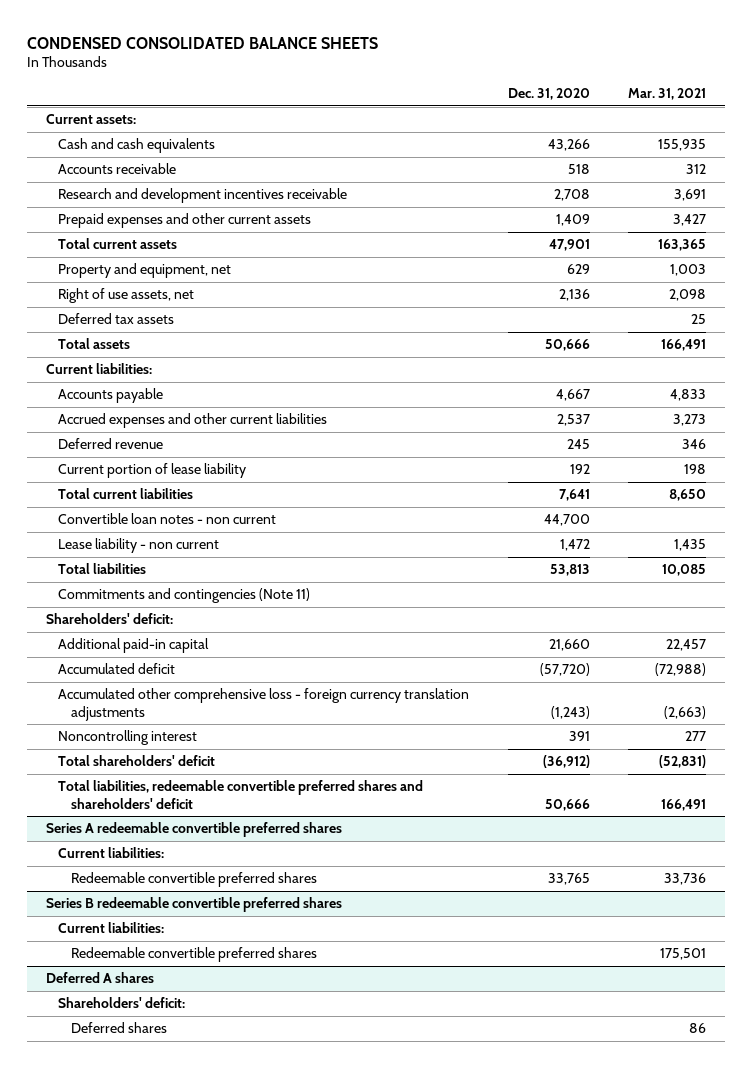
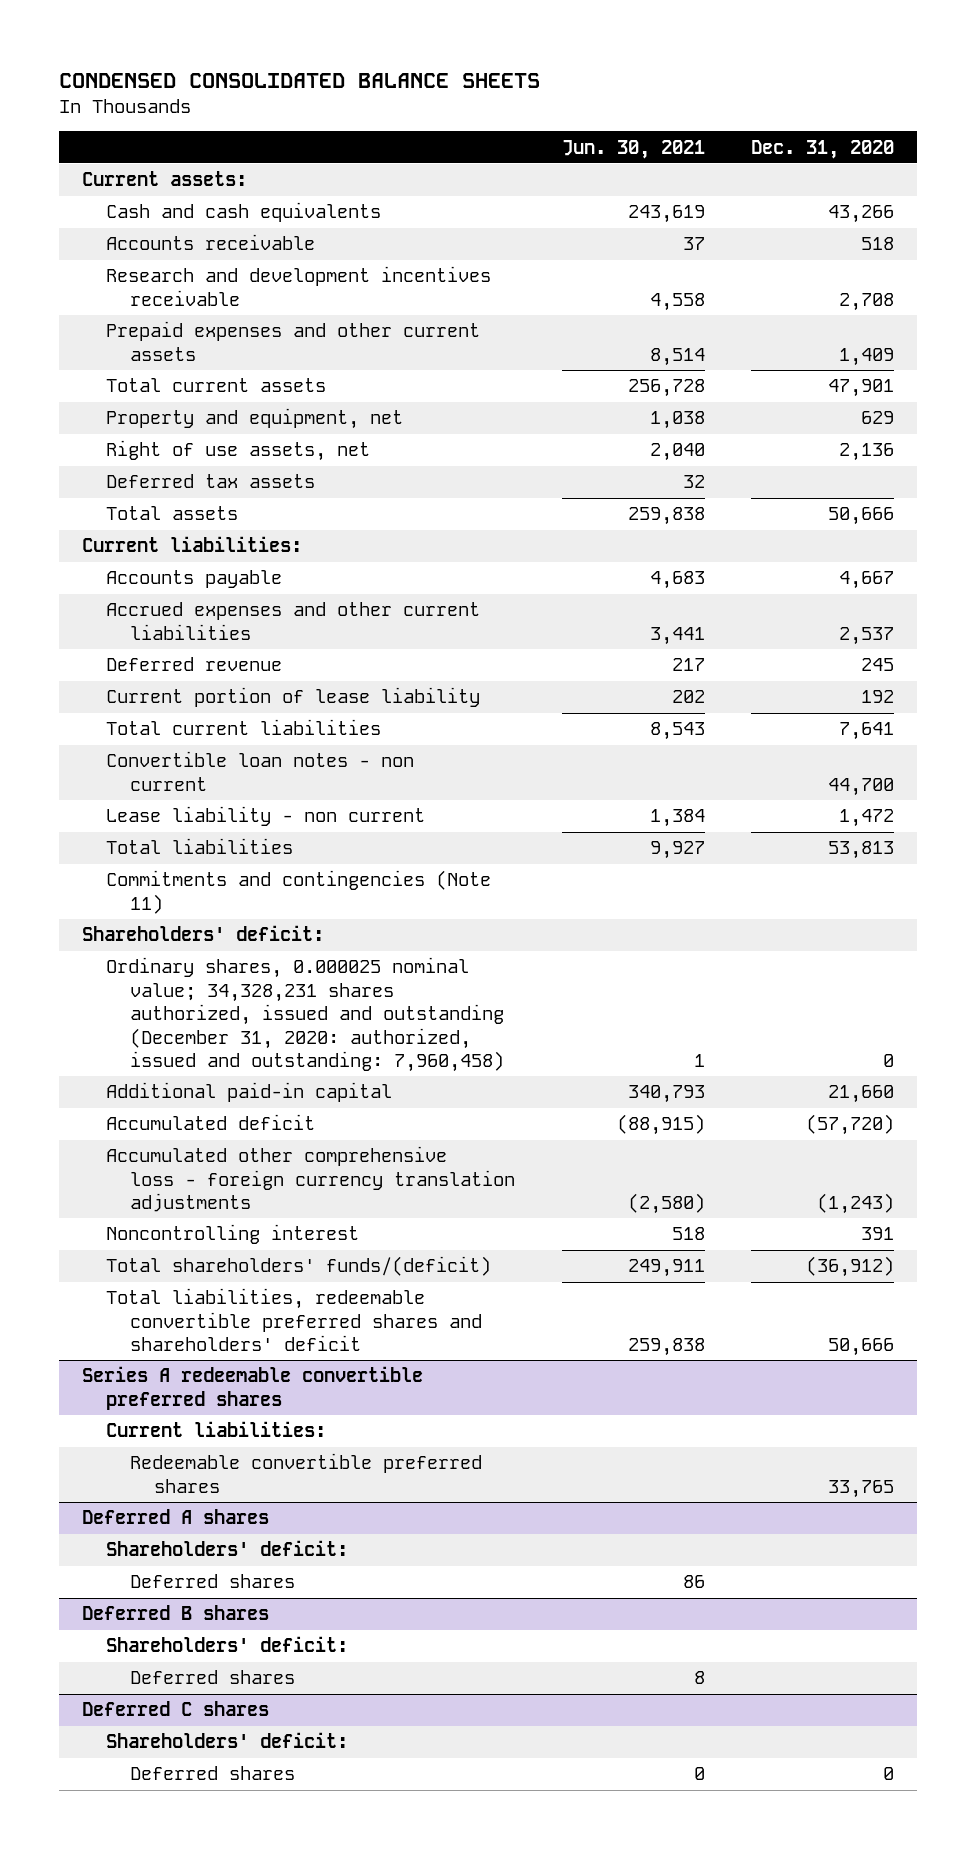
[627,88,706,101] Mar. 31, 2021 -> none
none -> [561,139,705,159] Jun. 30, 2021
none -> [106,957,505,1072] Ordinary shares, 0.000025 nominal value; 34,328,231 shares authorized, issued and outstanding (December 31, 2020: authorized, issued and outstanding: 7,960,458)
[58,755,216,767] Total shareholders' deficit -> [106,1256,492,1277] Total shareholders' funds/(deficit)
[46,897,343,913] Series B redeemable convertible preferred shares -> none
[58,922,165,934] Current liabilities: -> none
[70,947,317,963] Redeemable convertible preferred shares -> none
none -> [82,1605,270,1621] Deferred B shares
none -> [106,1636,349,1653] Shareholders' deficit:
none -> [130,1670,296,1685] Deferred shares
none -> [82,1701,270,1717] Deferred C shares
none -> [106,1732,349,1749] Shareholders' deficit:
none -> [130,1766,296,1781] Deferred shares

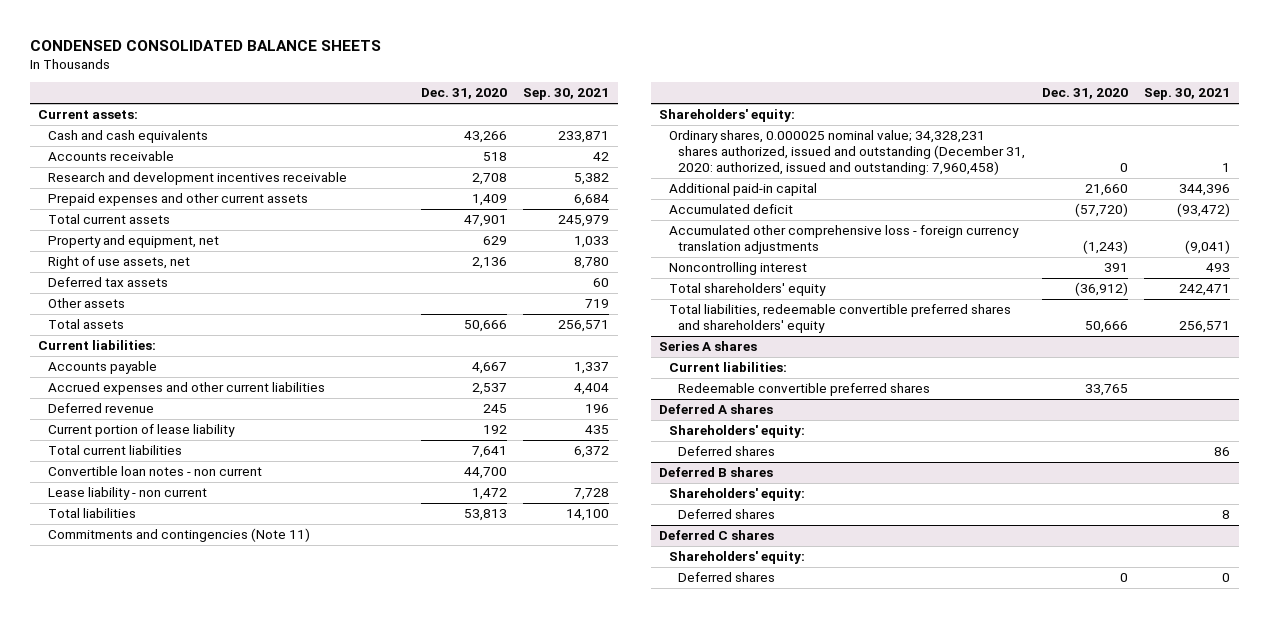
[561,139,705,159] Jun. 30, 2021 -> none
none -> [523,88,610,101] Sep. 30, 2021
none -> [47,298,125,309] Other assets
[82,925,325,942] Shareholders' deficit: -> [659,109,796,123] Shareholders' equity:
[106,1256,492,1277] Total shareholders' funds/(deficit) -> [668,283,826,297] Total shareholders' equity
[106,1288,483,1352] Total liabilities, redeemable convertible preferred shares and shareholders' deficit -> [668,304,1011,334] Total liabilities, redeemable convertible preferred shares and shareholders' equity
[82,1366,424,1410] Series A redeemable convertible preferred shares -> [659,341,758,352] Series A shares
[106,1540,349,1557] Shareholders' deficit: -> [668,425,805,439] Shareholders' equity:
[106,1636,349,1653] Shareholders' deficit: -> [668,488,805,502] Shareholders' equity:
[106,1732,349,1749] Shareholders' deficit: -> [668,551,805,565] Shareholders' equity:

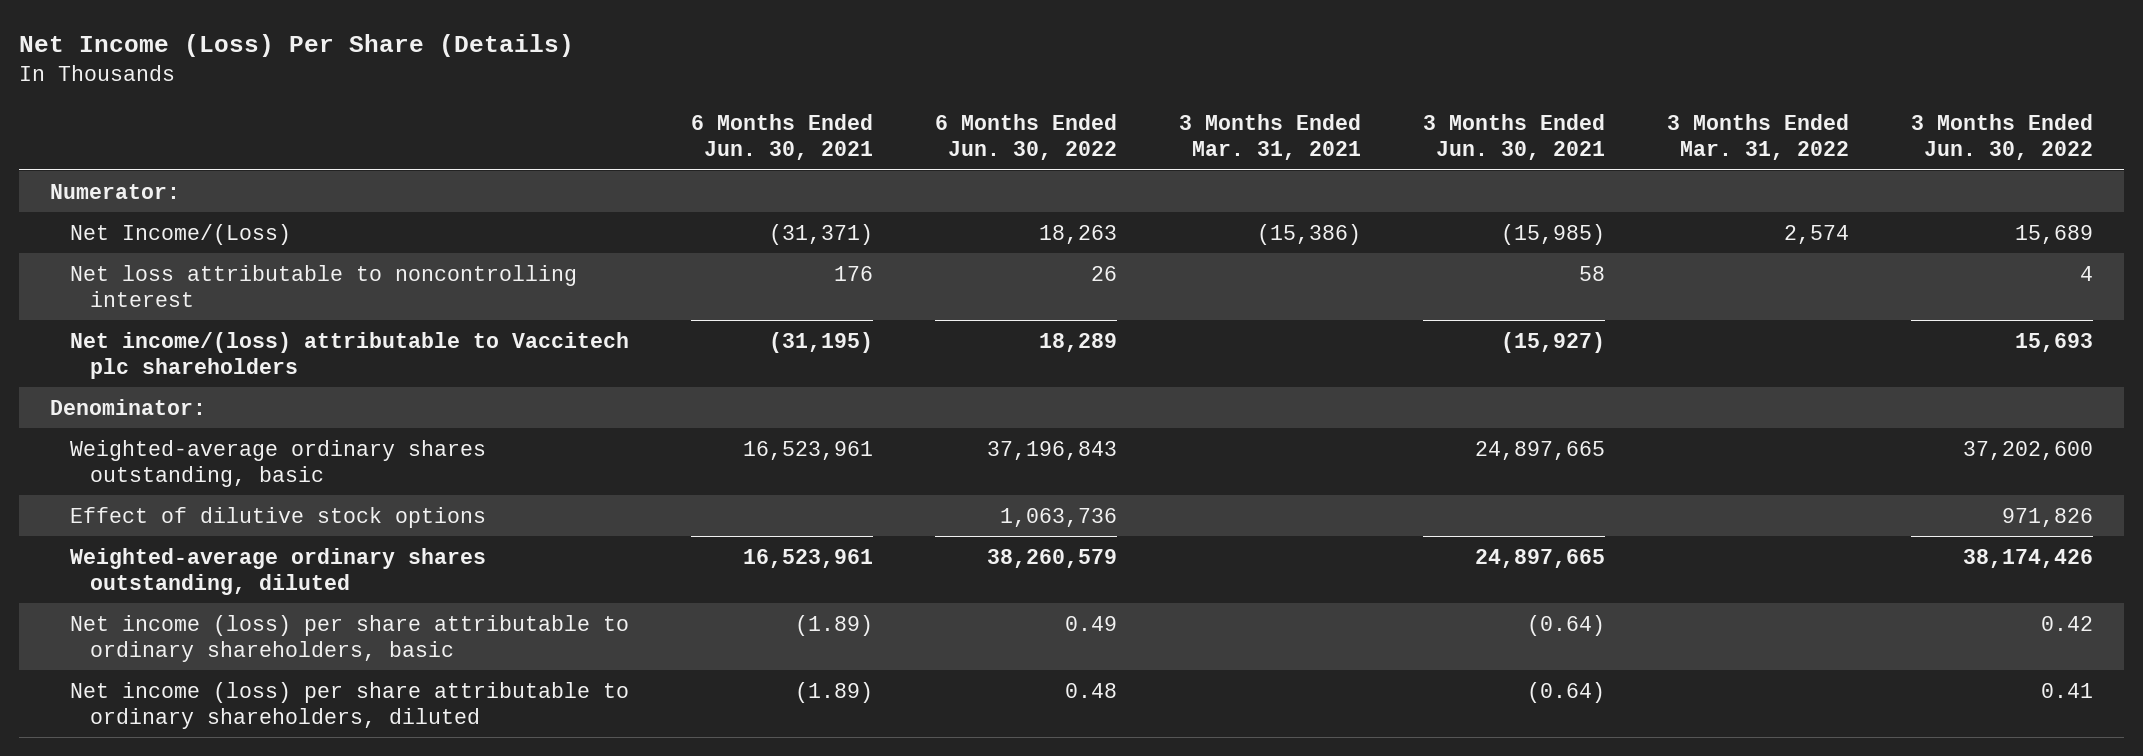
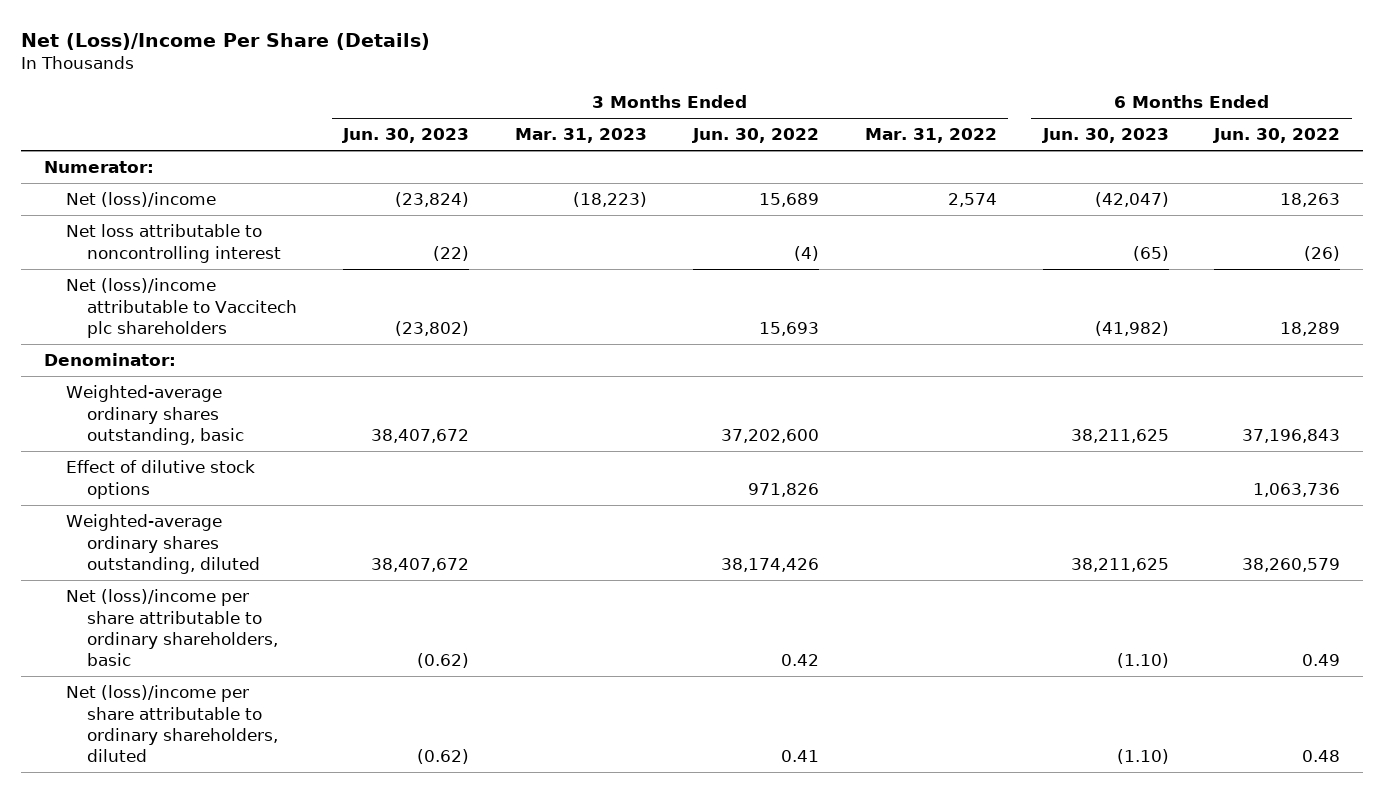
[18,33,574,57] Net Income (Loss) Per Share (Details) -> [21,32,431,50] Net (Loss)/Income Per Share (Details)
[690,114,873,161] 6 Months Ended Jun. 30, 2021 -> none
[1179,114,1362,161] 3 Months Ended Mar. 31, 2021 -> none
[1423,114,1606,161] 3 Months Ended Jun. 30, 2021 -> none
none -> [342,128,470,144] Jun. 30, 2023
none -> [515,128,648,144] Mar. 31, 2023
none -> [1041,128,1169,144] Jun. 30, 2023
[69,223,291,245] Net Income/(Loss) -> [65,192,216,208] Net (loss)/income
[1090,265,1117,281] 26 -> [1304,245,1341,261] (26)
[2080,265,2094,281] 4 -> [793,245,819,261] (4)
[69,331,629,379] Net income/(loss) attributable to Vaccitech plc shareholders -> [65,278,298,338] Net (loss)/income attributable to Vaccitech plc shareholders
[69,614,629,662] Net income (loss) per share attributable to ordinary shareholders, basic -> [65,589,279,667] Net (loss)/income per share attributable to ordinary shareholders, basic
[69,681,629,729] Net income (loss) per share attributable to ordinary shareholders, diluted -> [65,685,279,763] Net (loss)/income per share attributable to ordinary shareholders, diluted

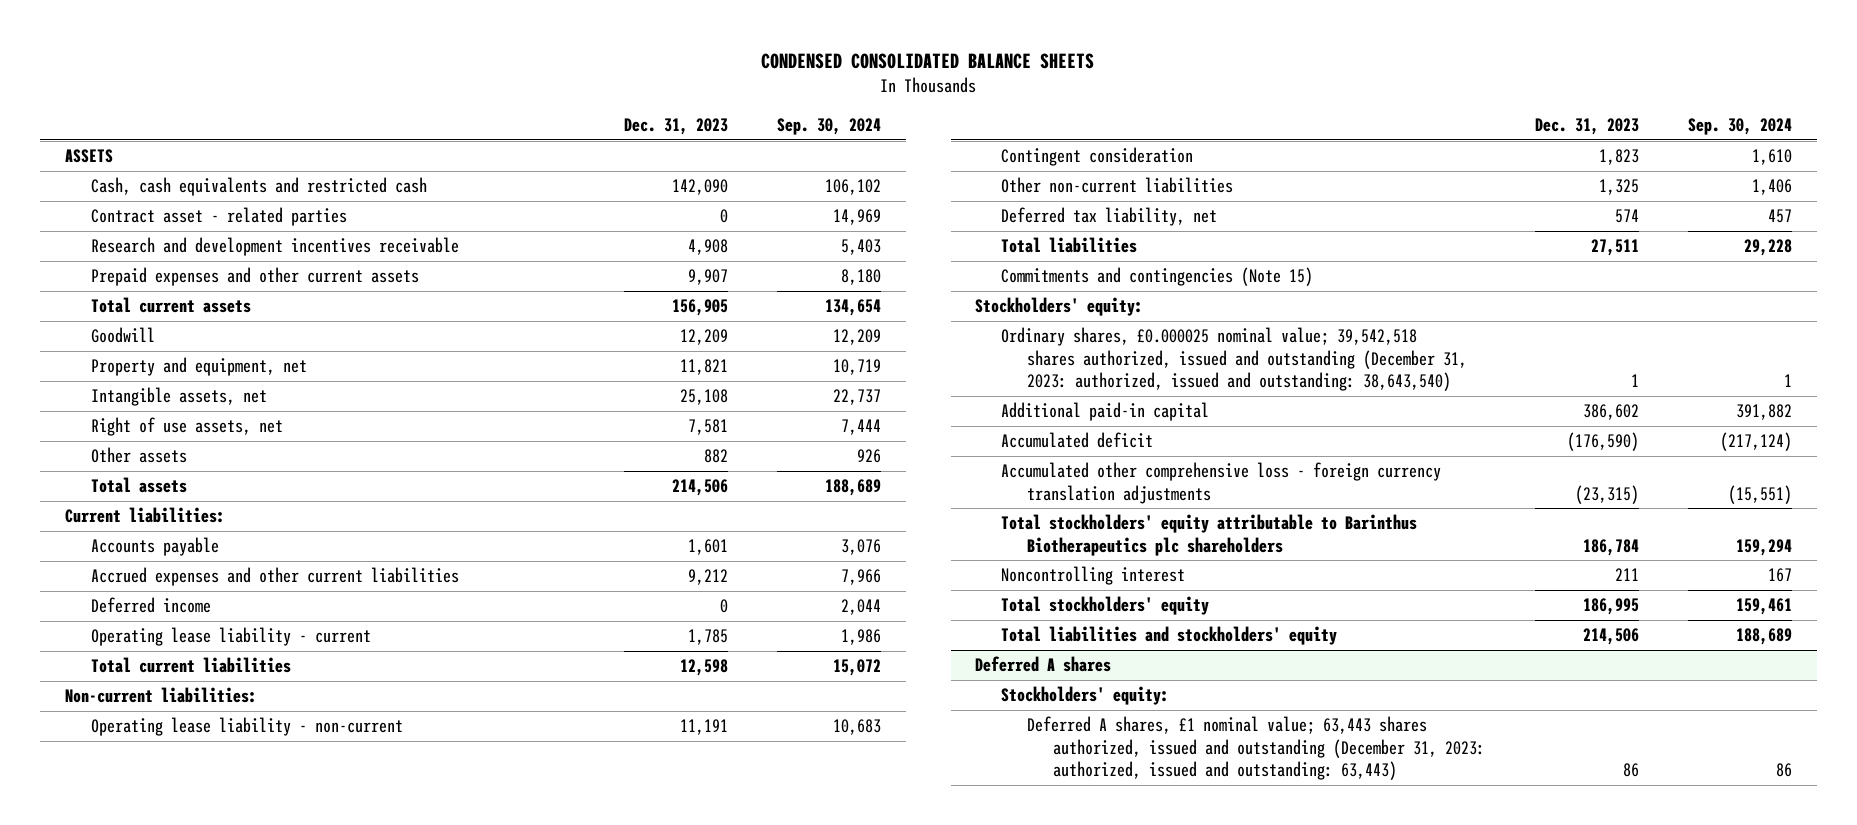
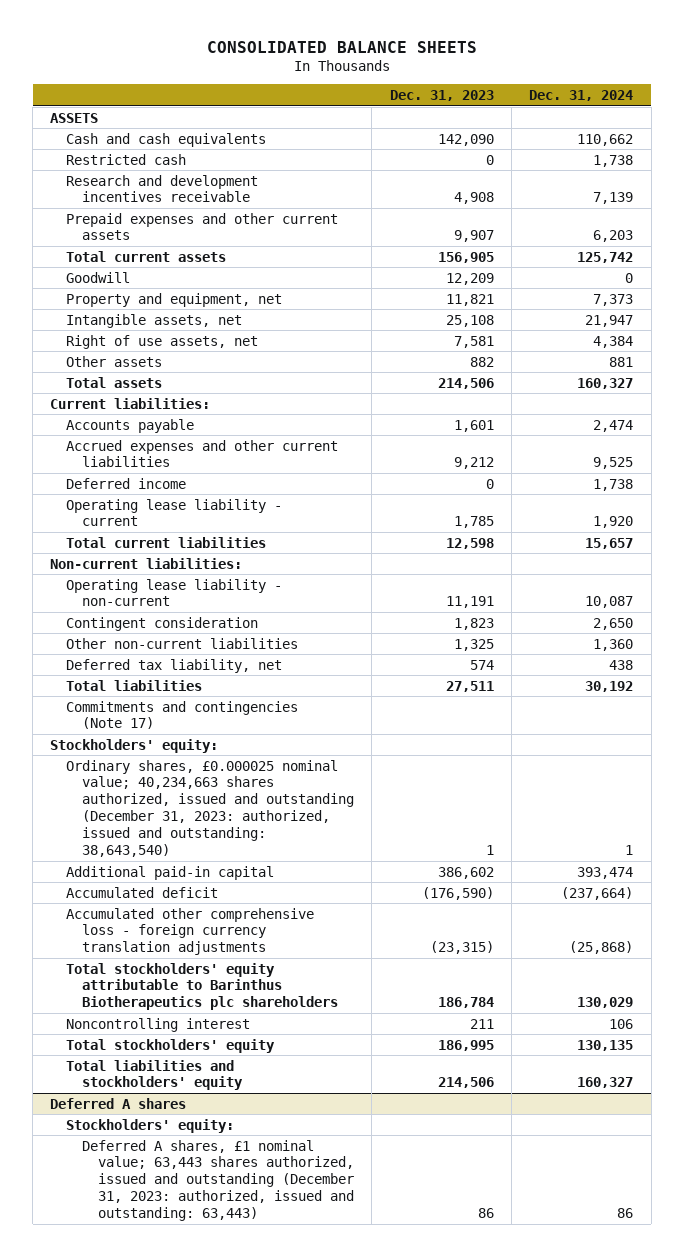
[761,53,1095,70] CONDENSED CONSOLIDATED BALANCE SHEETS -> [206,41,477,54] CONSOLIDATED BALANCE SHEETS
[777,118,882,136] Sep. 30, 2024 -> none
none -> [529,89,634,101] Dec. 31, 2024
[90,207,347,227] Contract asset - related parties -> none
[90,177,427,197] Cash, cash equivalents and restricted cash -> [66,132,267,147] Cash and cash equivalents
none -> [66,153,187,165] Restricted cash
[1001,267,1314,287] Commitments and contingencies (Note 15) -> [66,700,299,730] Commitments and contingencies (Note 17)
[1001,327,1468,392] Ordinary shares, £0.000025 nominal value; 39,542,518 shares authorized, issued and outstanding (December 31, 2023: authorized, issued and outstanding: 38,643,540) -> [66,759,354,858] Ordinary shares, £0.000025 nominal value; 40,234,663 shares authorized, issued and outstanding (December 31, 2023: authorized, issued and outstanding: 38,643,540)

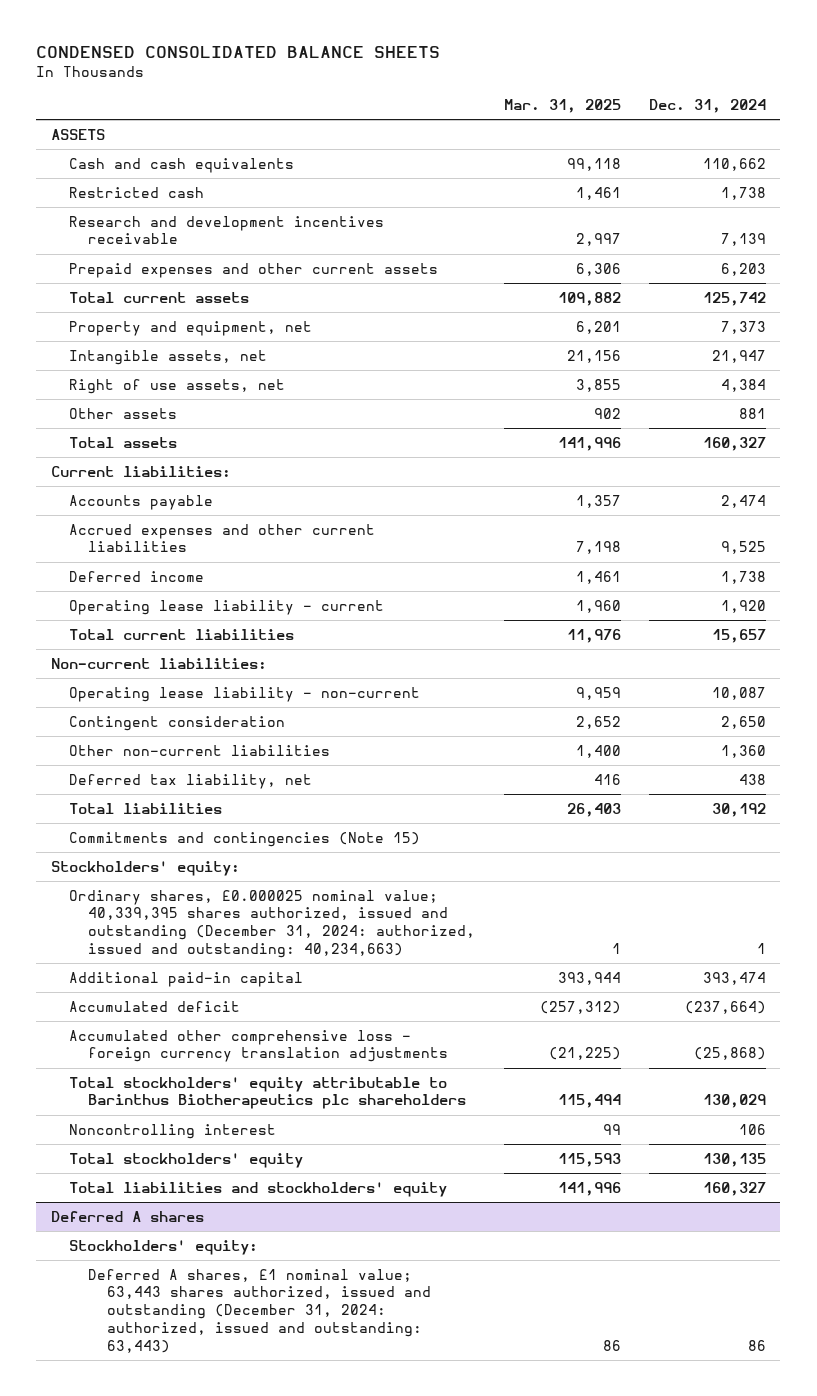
[206,41,477,54] CONSOLIDATED BALANCE SHEETS -> [36,45,441,58] CONDENSED CONSOLIDATED BALANCE SHEETS
[389,89,494,101] Dec. 31, 2023 -> none
none -> [503,99,621,114] Mar. 31, 2025
[66,271,131,283] Goodwill -> none
[66,700,299,730] Commitments and contingencies (Note 17) -> [69,831,421,847] Commitments and contingencies (Note 15)
[66,759,354,858] Ordinary shares, £0.000025 nominal value; 40,234,663 shares authorized, issued and outstanding (December 31, 2023: authorized, issued and outstanding: 38,643,540) -> [69,889,475,958] Ordinary shares, £0.000025 nominal value; 40,339,395 shares authorized, issued and outstanding (December 31, 2024: authorized, issued and outstanding: 40,234,663)
[81,1139,354,1222] Deferred A shares, £1 nominal value; 63,443 shares authorized, issued and outstanding (December 31, 2023: authorized, issued and outstanding: 63,443) -> [87,1268,431,1353] Deferred A shares, £1 nominal value; 63,443 shares authorized, issued and outstanding (December 31, 2024: authorized, issued and outstanding: 63,443)

